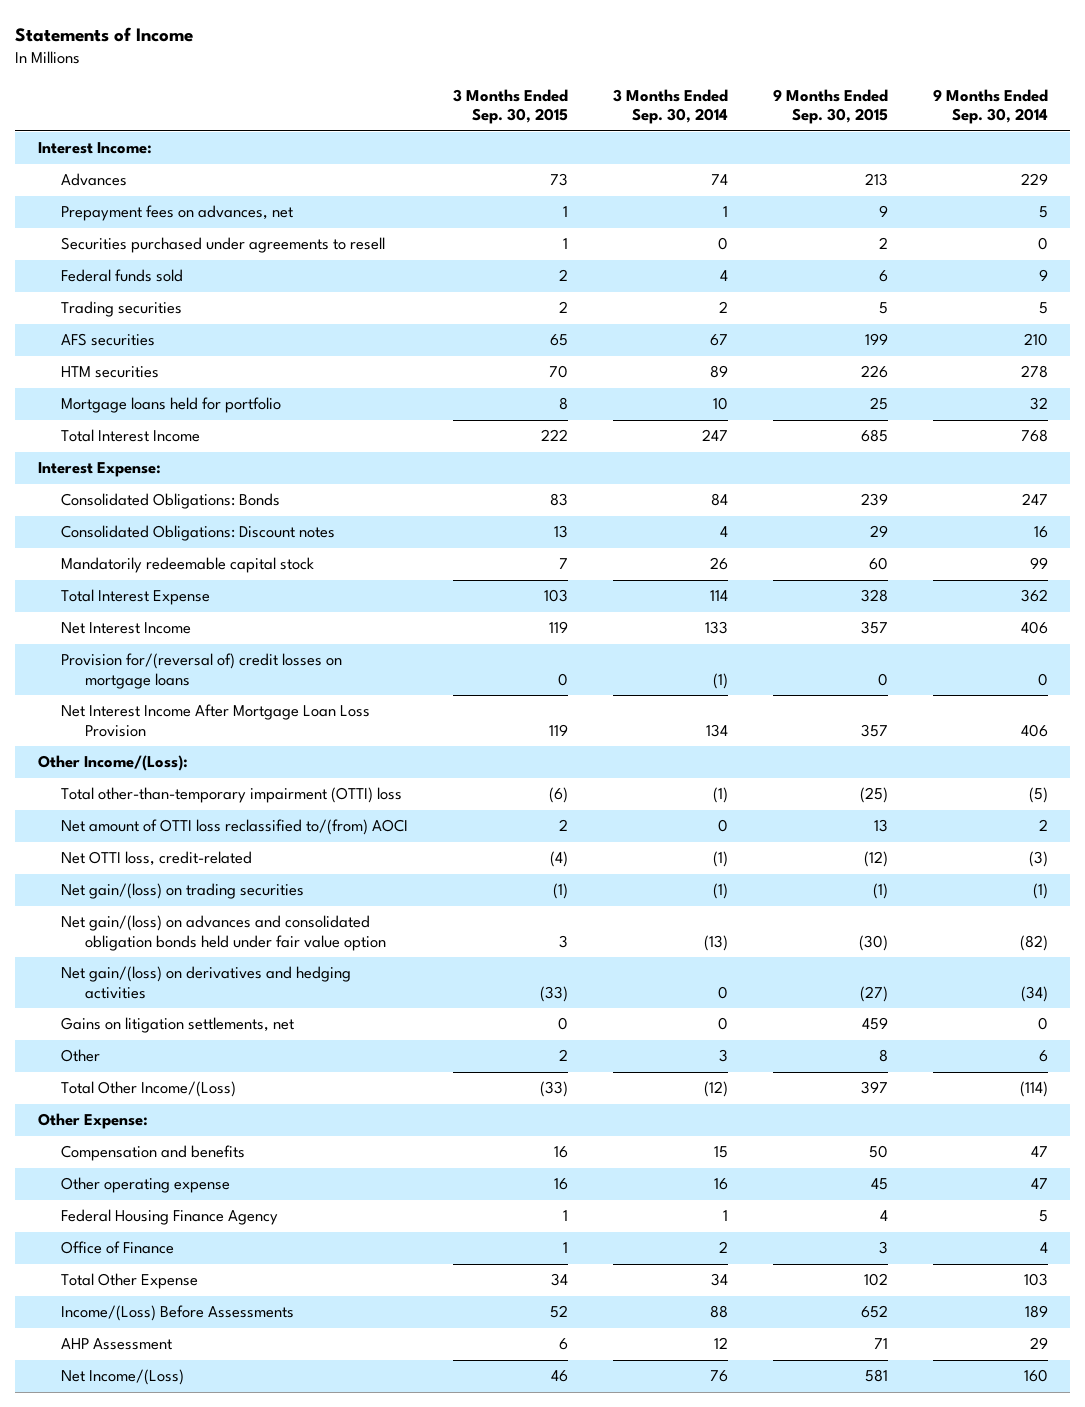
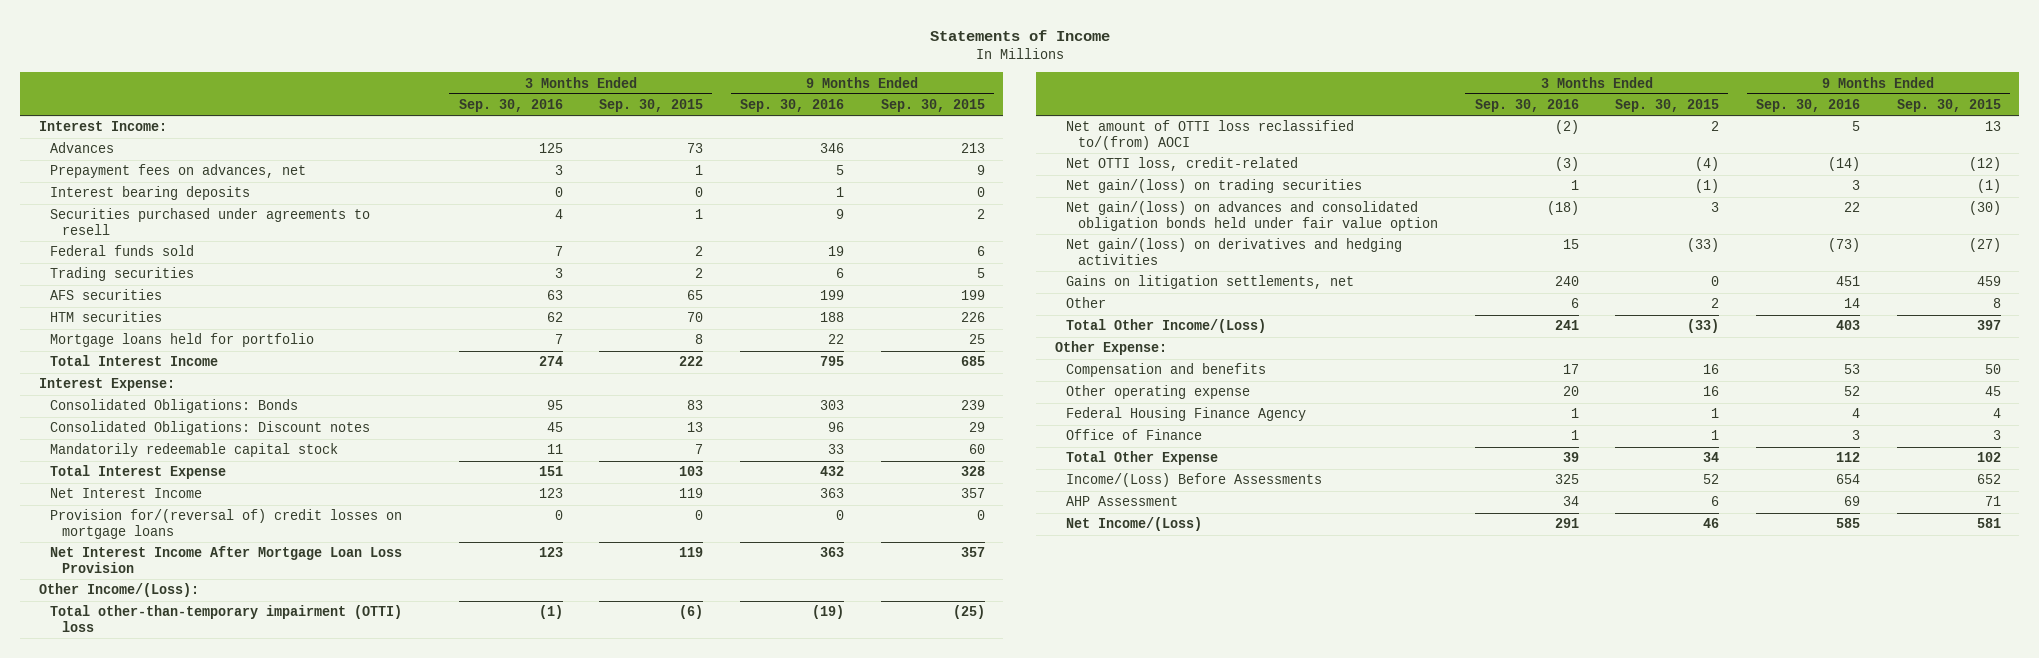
[612,88,728,125] 3 Months Ended Sep. 30, 2014 -> none
[932,88,1048,125] 9 Months Ended Sep. 30, 2014 -> none
none -> [458,99,563,113] Sep. 30, 2016
none -> [739,99,844,113] Sep. 30, 2016
none -> [50,186,251,201] Interest bearing deposits

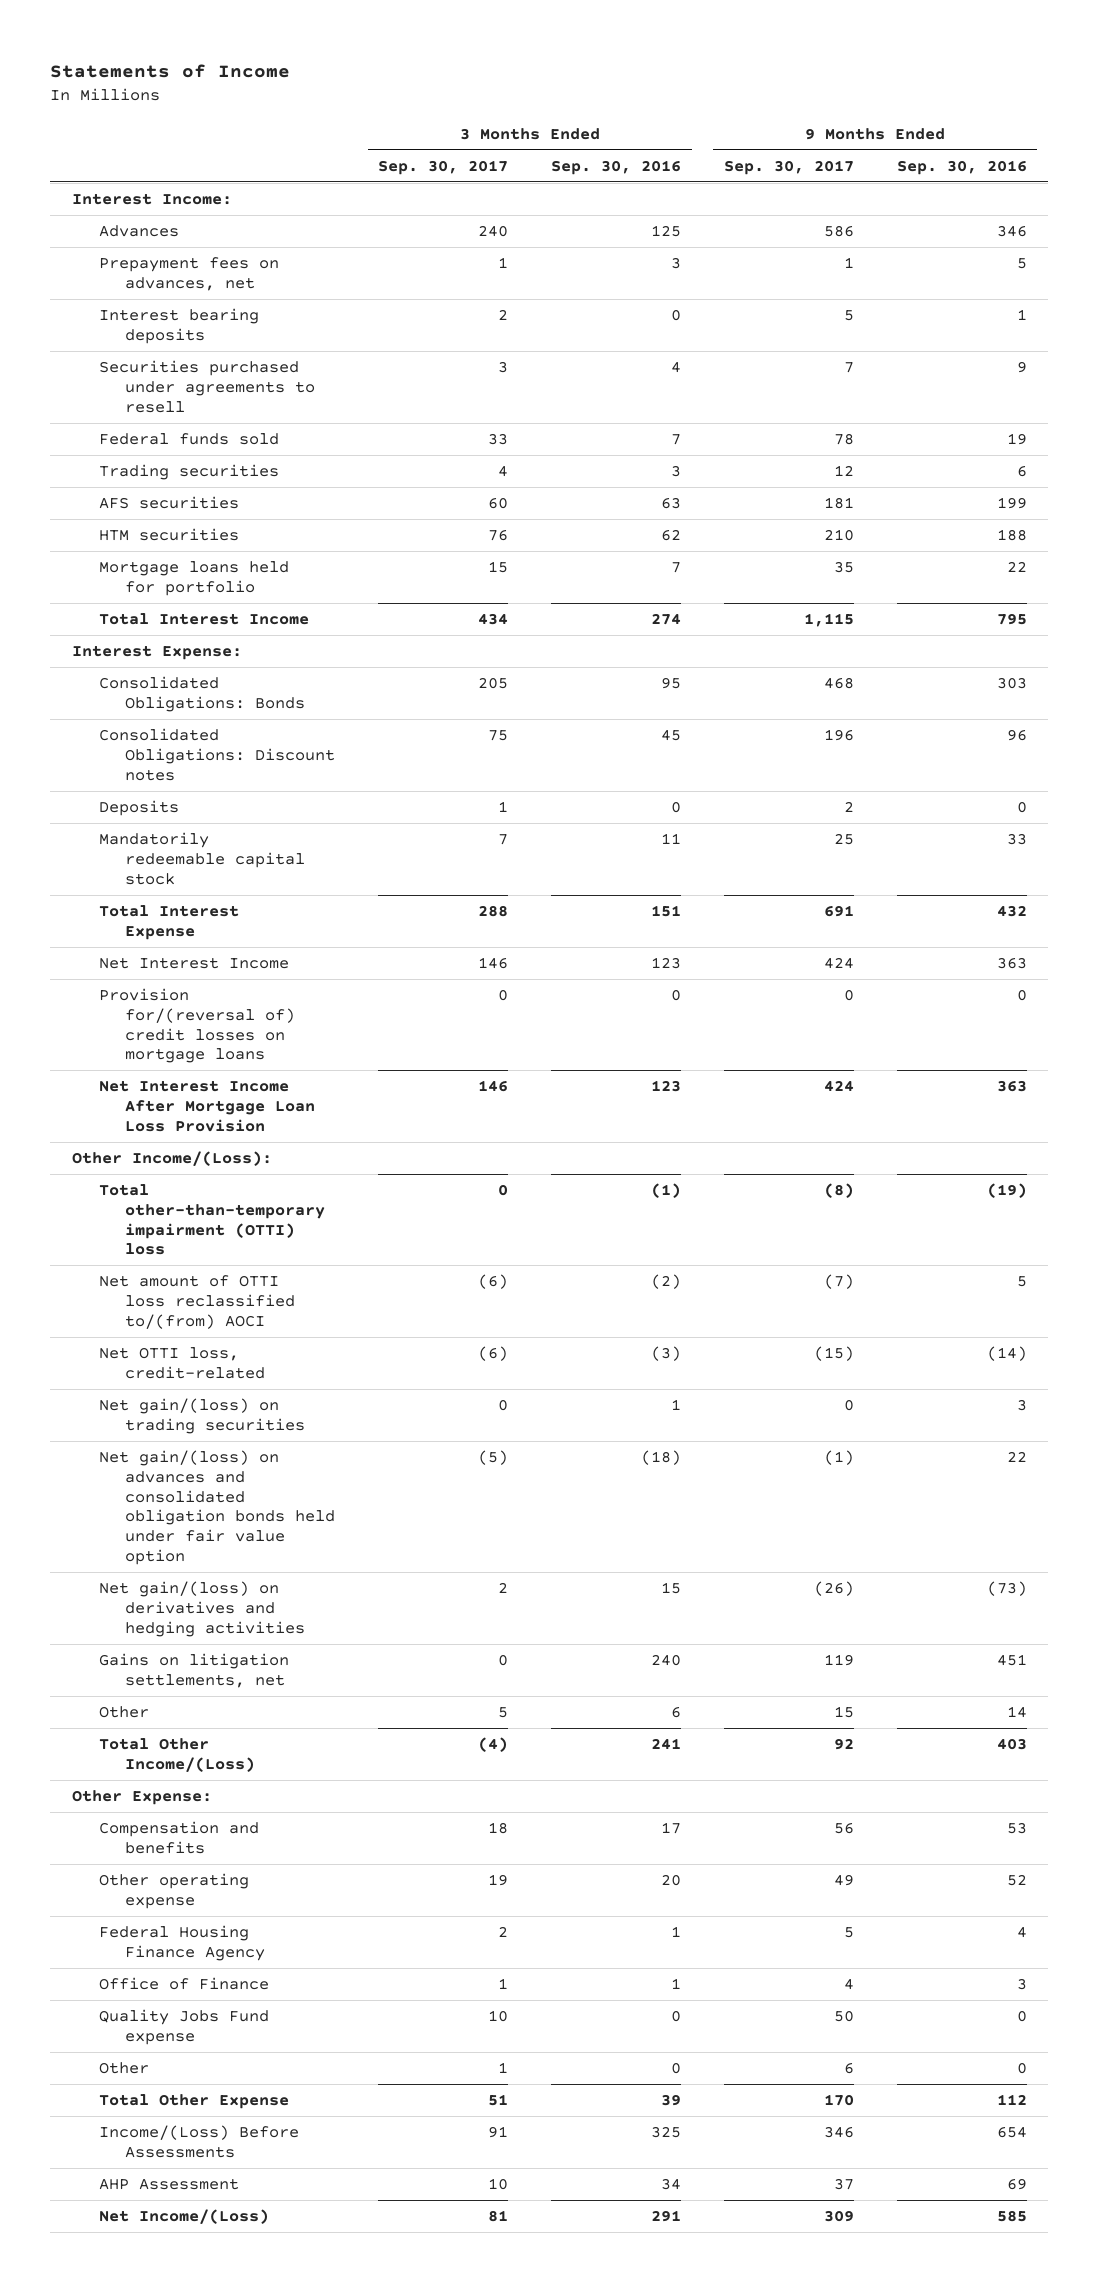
[599,99,704,113] Sep. 30, 2015 -> none
[880,99,985,113] Sep. 30, 2015 -> none
none -> [378,159,509,175] Sep. 30, 2017
none -> [723,159,854,175] Sep. 30, 2017
none -> [98,800,179,817] Deposits
none -> [98,2009,269,2045] Quality Jobs Fund expense
none -> [98,2062,149,2075] Other

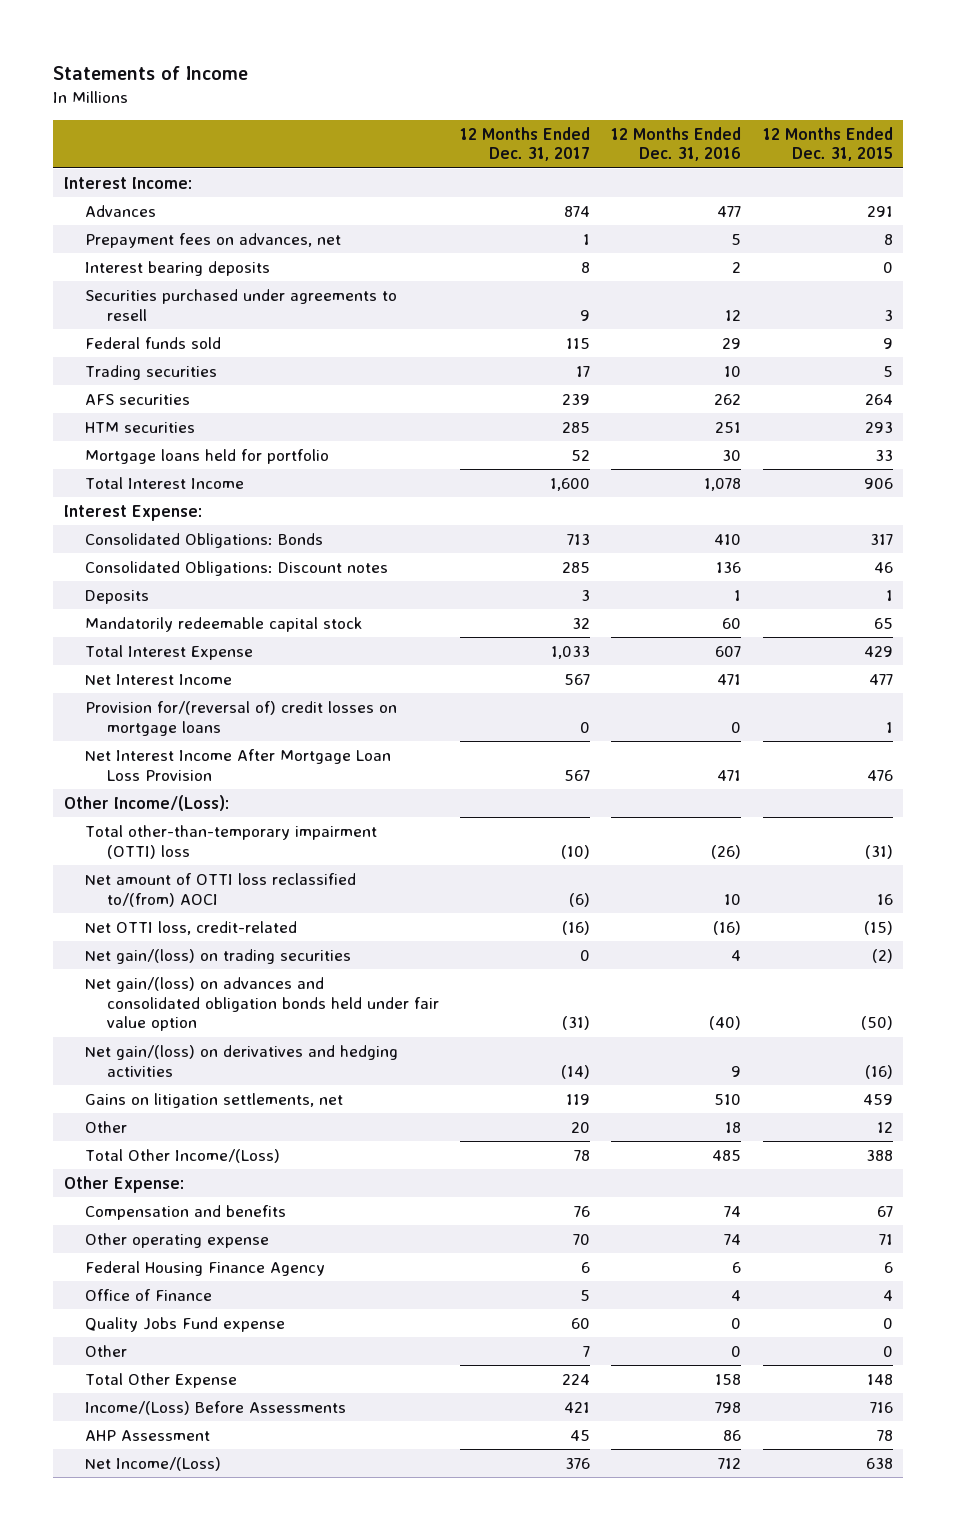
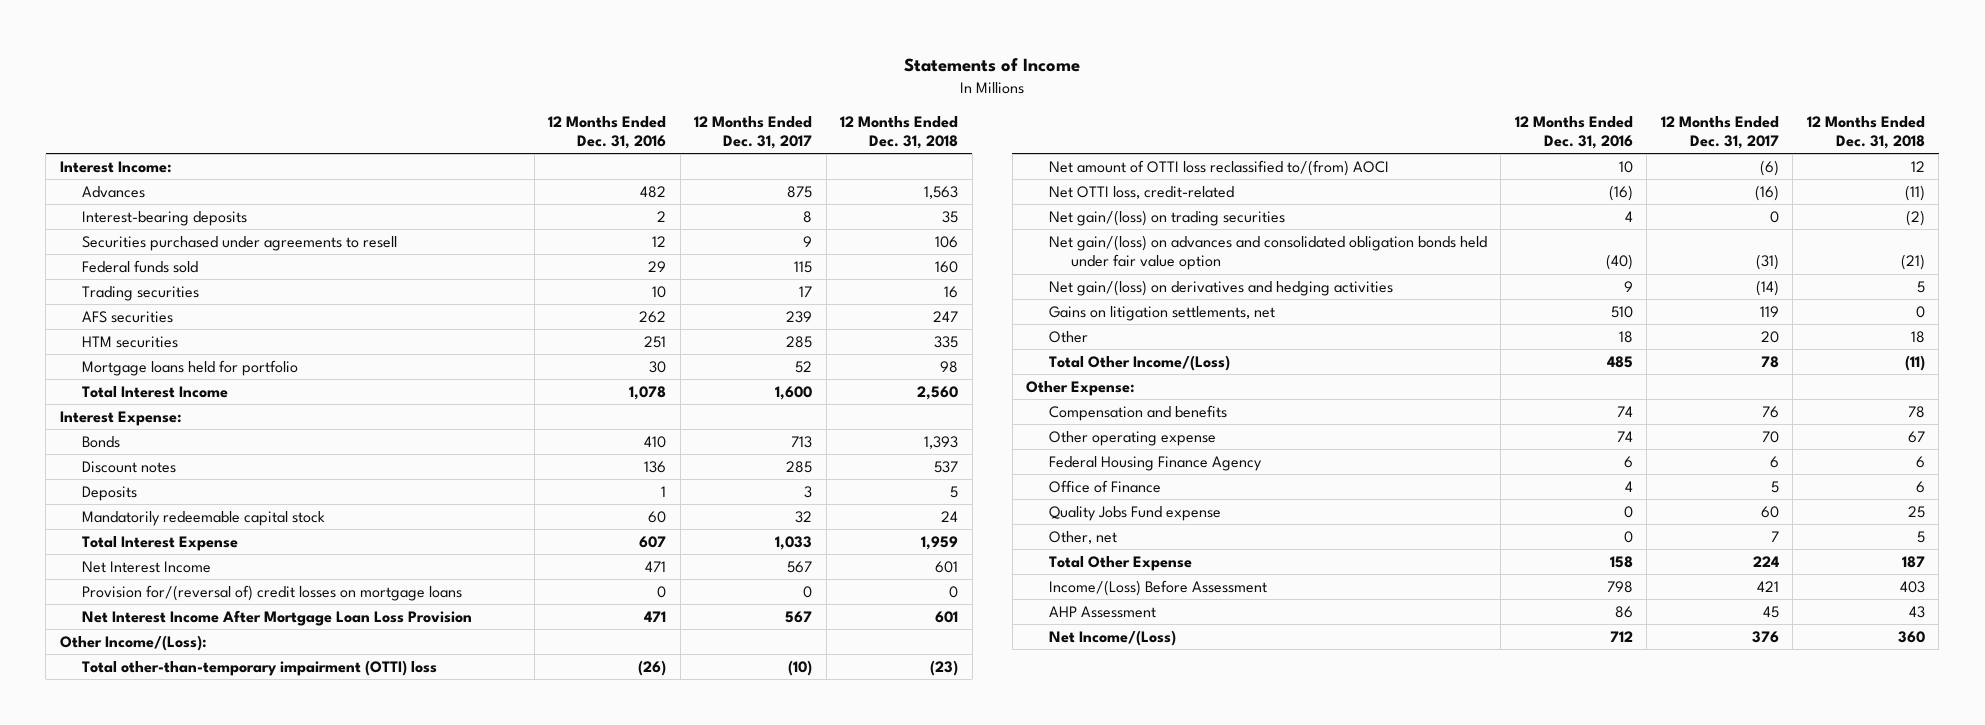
[762,126,893,162] 12 Months Ended Dec. 31, 2015 -> none
none -> [840,115,959,149] 12 Months Ended Dec. 31, 2018
[85,232,342,248] Prepayment fees on advances, net -> none
[564,205,591,217] 874 -> [787,186,813,199] 875
[717,205,742,217] 477 -> [640,186,667,199] 482
[85,260,271,276] Interest bearing deposits -> [82,211,248,227] Interest-bearing deposits
[85,532,324,548] Consolidated Obligations: Bonds -> [82,436,121,449] Bonds
[85,560,389,576] Consolidated Obligations: Discount notes -> [82,461,177,474] Discount notes
[85,1344,128,1357] Other -> [1048,531,1117,545] Other, net
[85,1400,347,1415] Income/(Loss) Before Assessments -> [1048,580,1267,597] Income/(Loss) Before Assessment

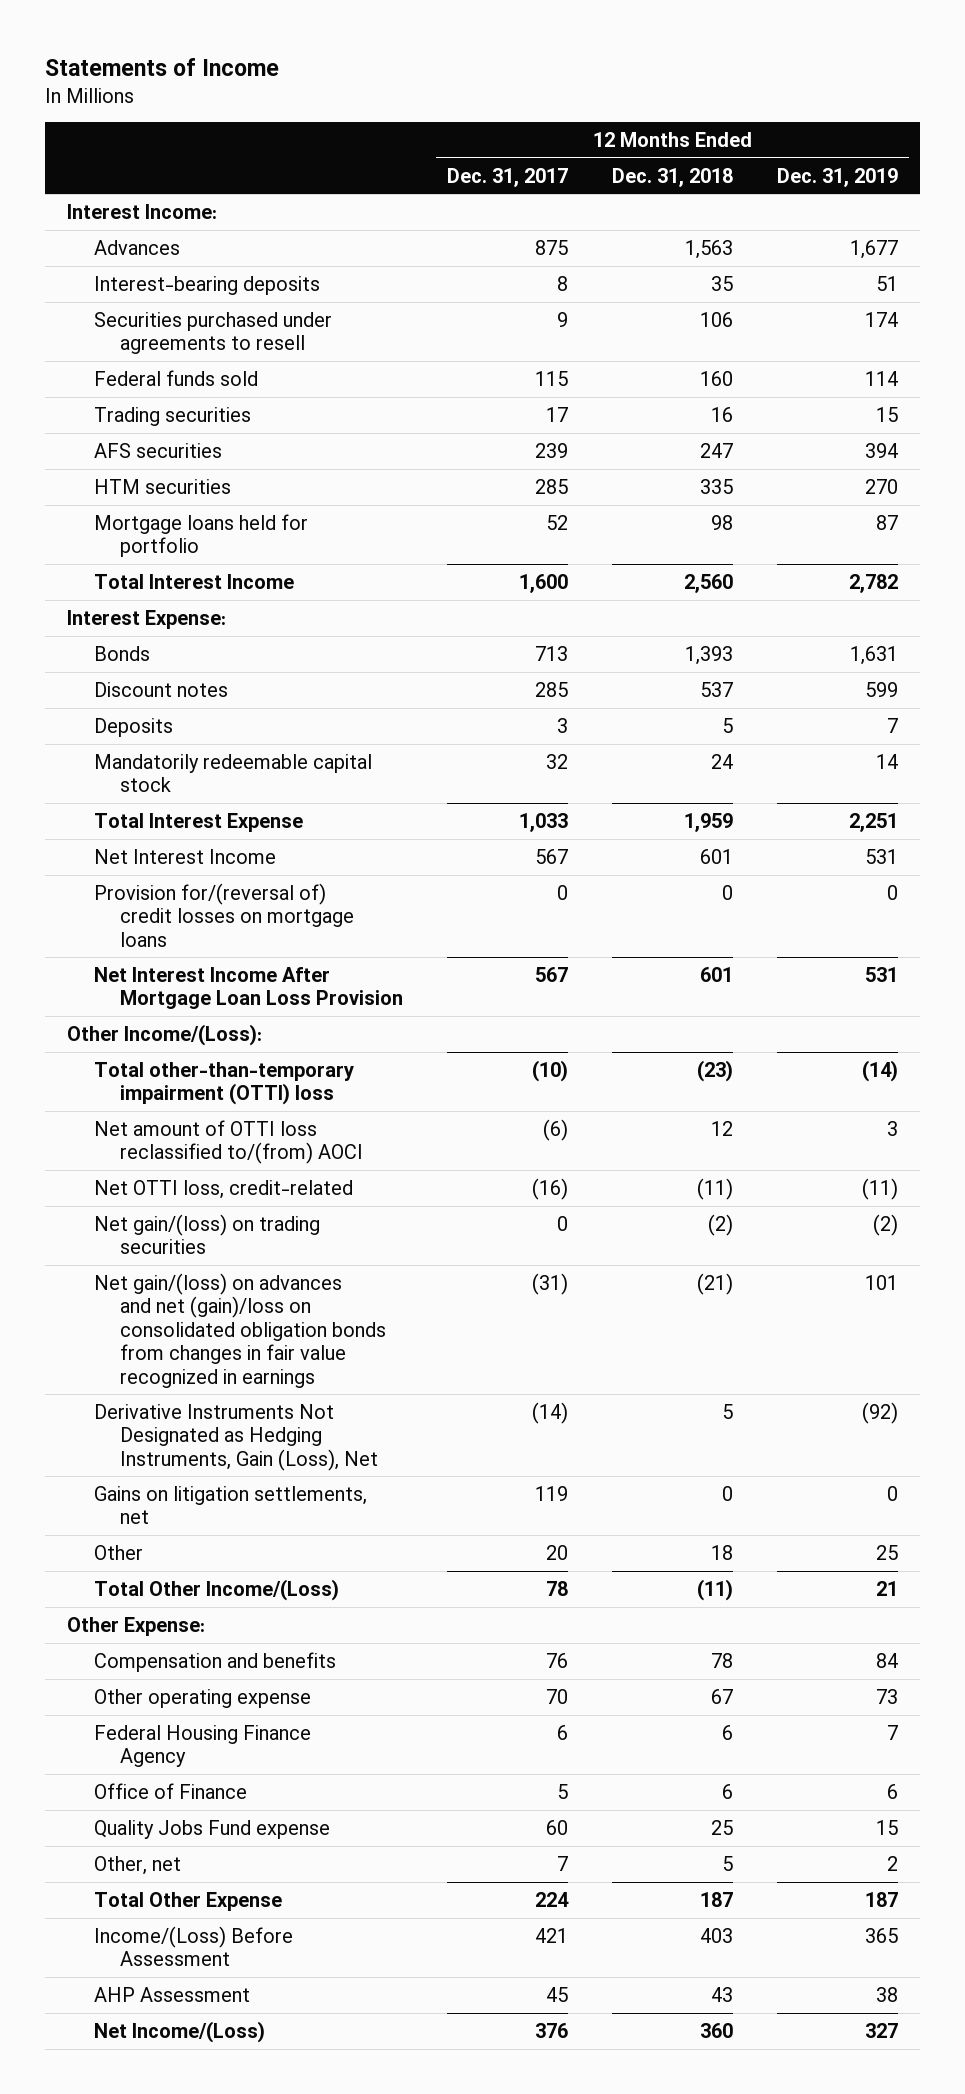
[548,115,667,149] 12 Months Ended Dec. 31, 2016 -> none
none -> [777,167,899,187] Dec. 31, 2019
[1048,235,1487,271] Net gain/(loss) on advances and consolidated obligation bonds held under fair value option -> [93,1272,387,1388] Net gain/(loss) on advances and net (gain)/loss on consolidated obligation bonds from changes in fair value recognized in earnings
[1048,280,1393,297] Net gain/(loss) on derivatives and hedging activities -> [93,1403,379,1471] Derivative Instruments Not Designated as Hedging Instruments, Gain (Loss), Net

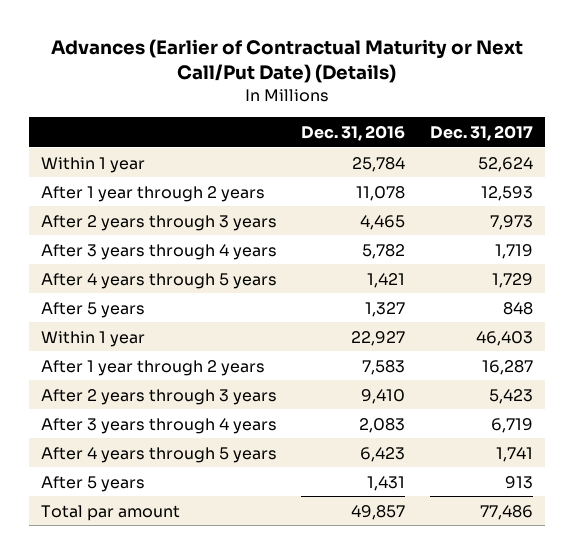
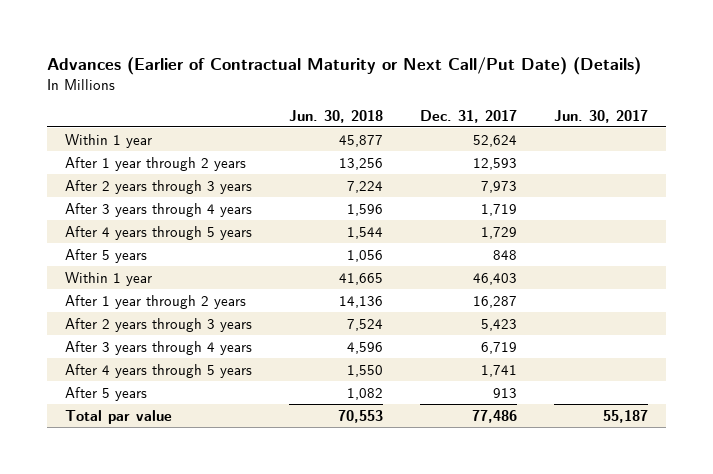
[301,124,406,141] Dec. 31, 2016 -> none
none -> [288,109,383,123] Jun. 30, 2018
none -> [553,109,648,123] Jun. 30, 2017
[41,504,181,521] Total par amount -> [65,409,173,424] Total par value

